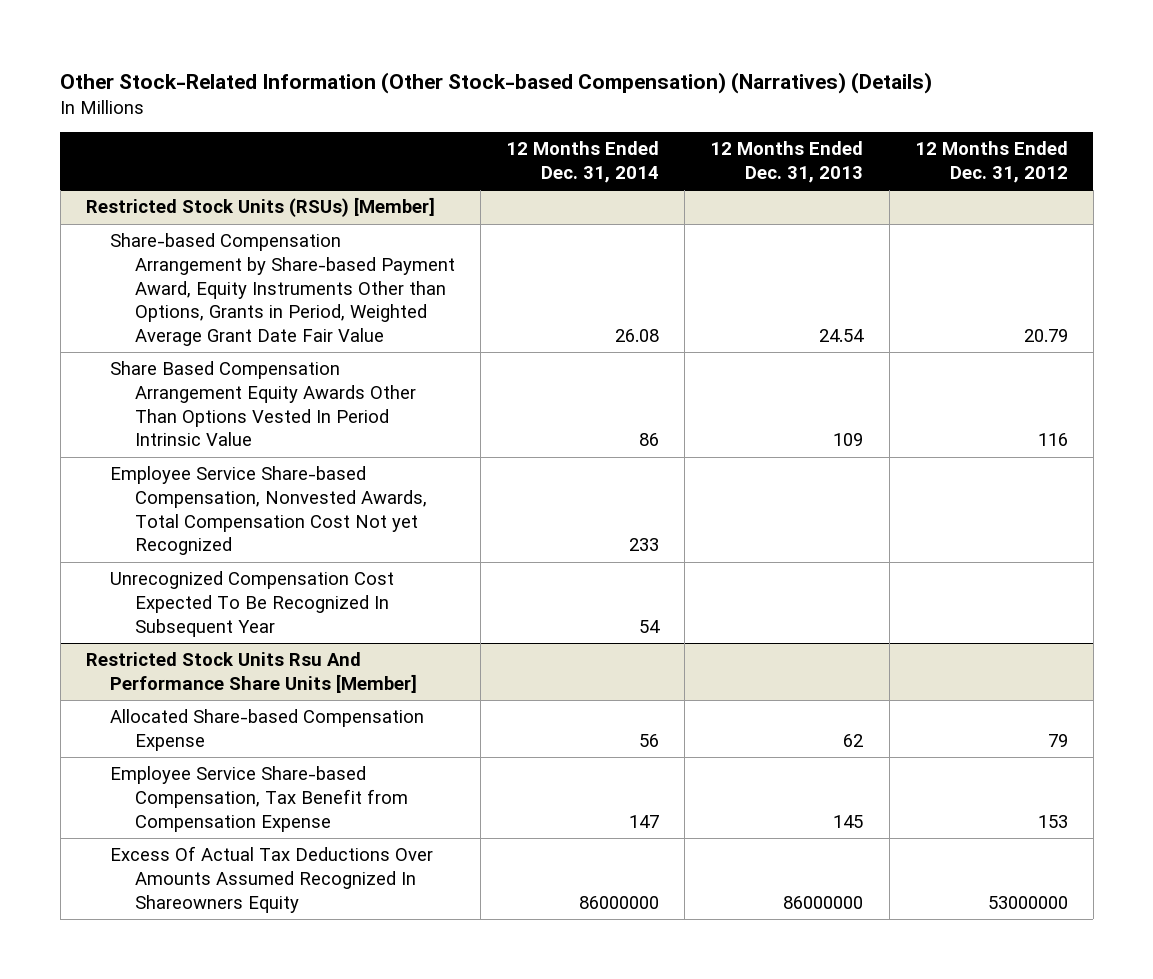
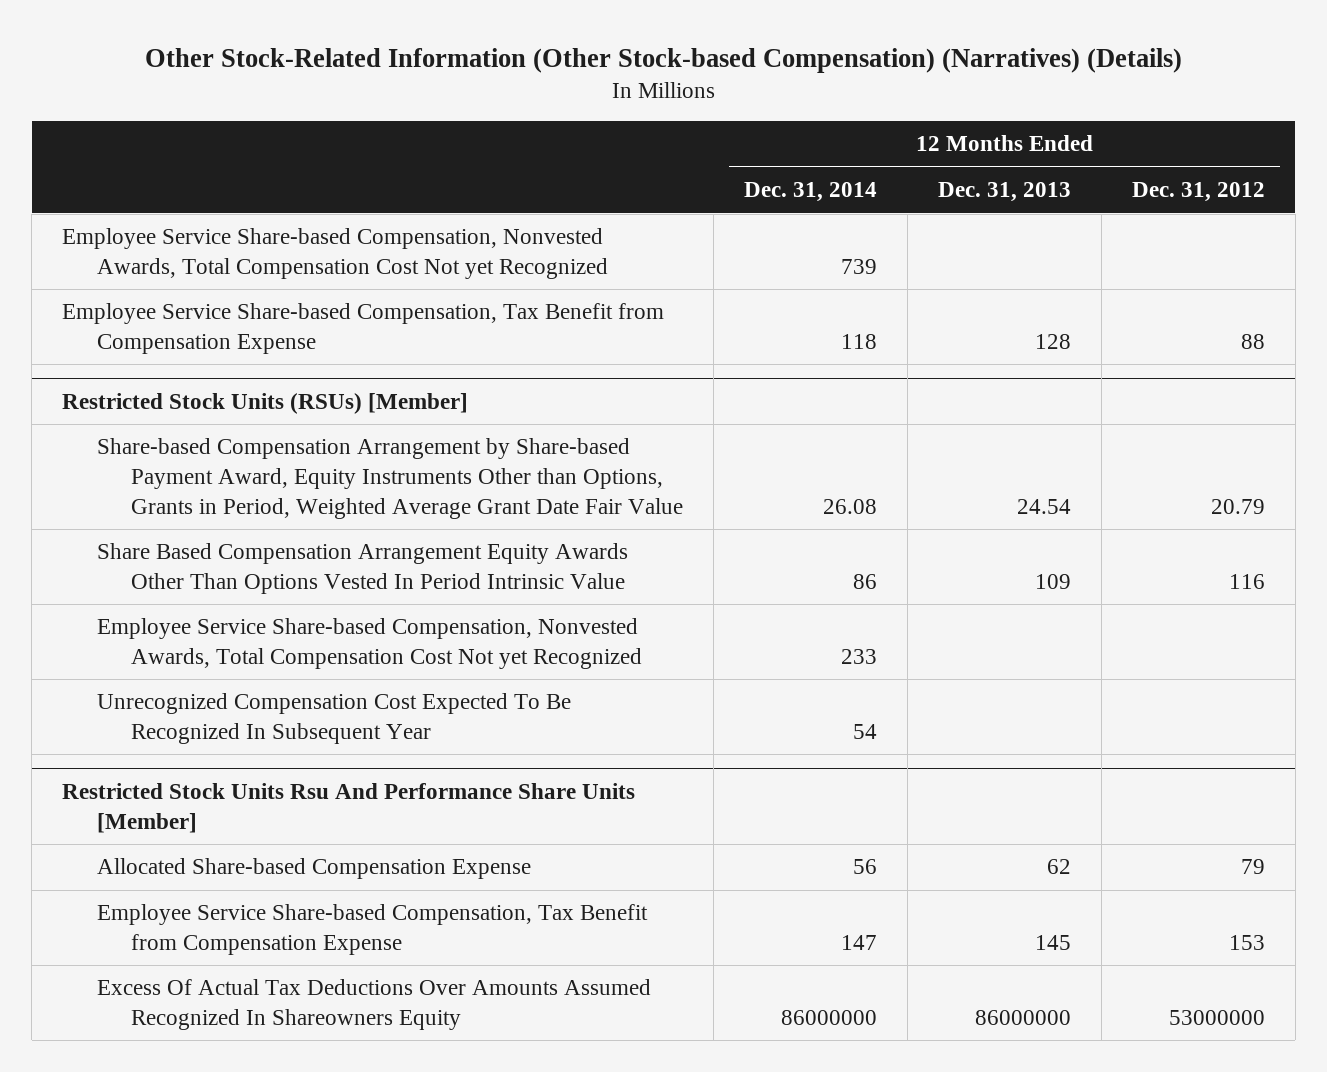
none -> [62,228,608,279] Employee Service Share-based Compensation, Nonvested Awards, Total Compensation Cost Not yet Recognized
none -> [62,303,665,354] Employee Service Share-based Compensation, Tax Benefit from Compensation Expense

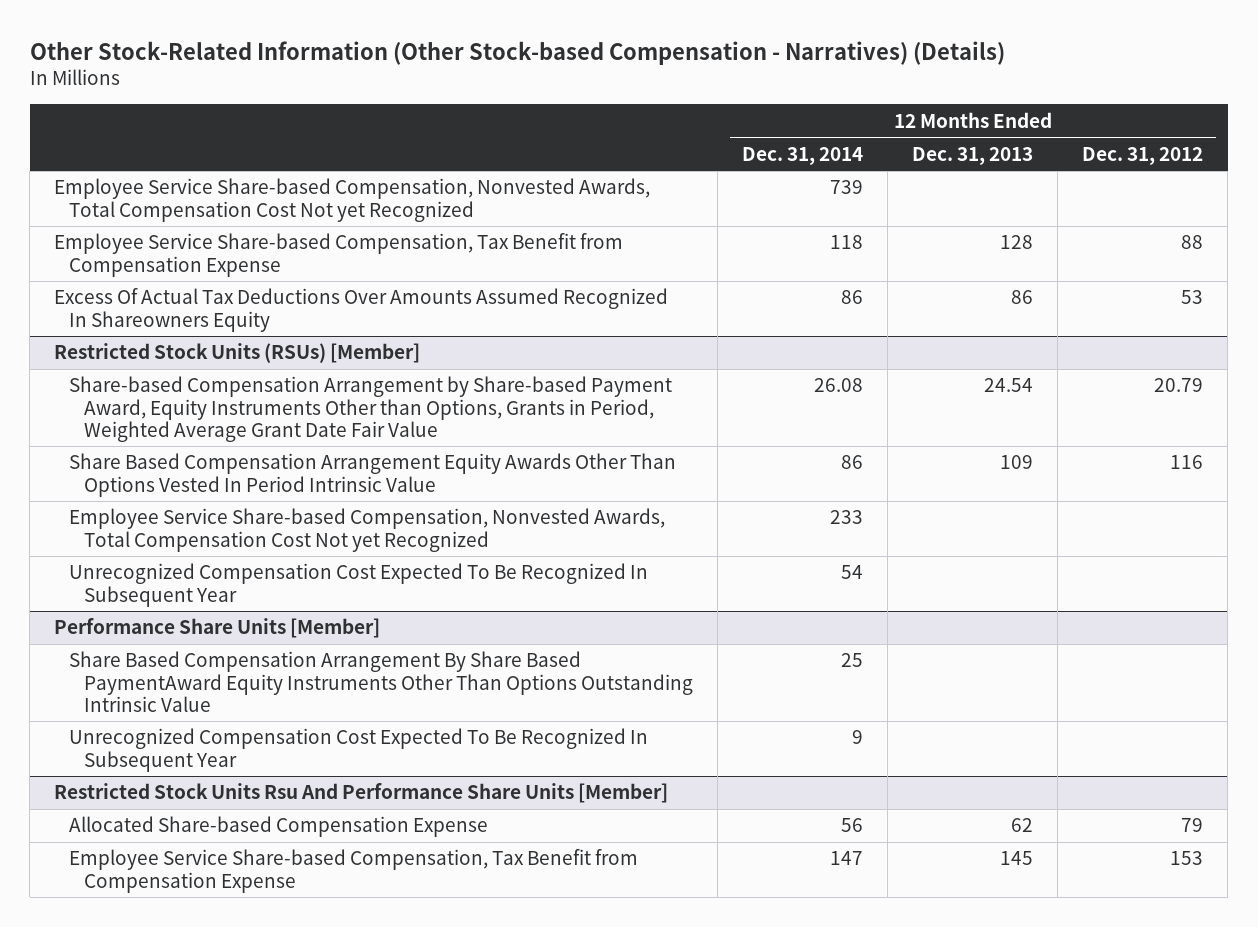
[144,48,1182,74] Other Stock-Related Information (Other Stock-based Compensation) (Narratives) (Details) -> [29,40,1005,65] Other Stock-Related Information (Other Stock-based Compensation - Narratives) (Details)
none -> [54,288,669,332] Excess Of Actual Tax Deductions Over Amounts Assumed Recognized In Shareowners Equity
none -> [54,618,381,639] Performance Share Units [Member]
none -> [69,651,693,712] Share Based Compensation Arrangement By Share Based PaymentAward Equity Instruments Other Than Options Outstanding Intrinsic Value
none -> [69,728,649,772] Unrecognized Compensation Cost Expected To Be Recognized In Subsequent Year
[96,979,651,1030] Excess Of Actual Tax Deductions Over Amounts Assumed Recognized In Shareowners Equity -> none

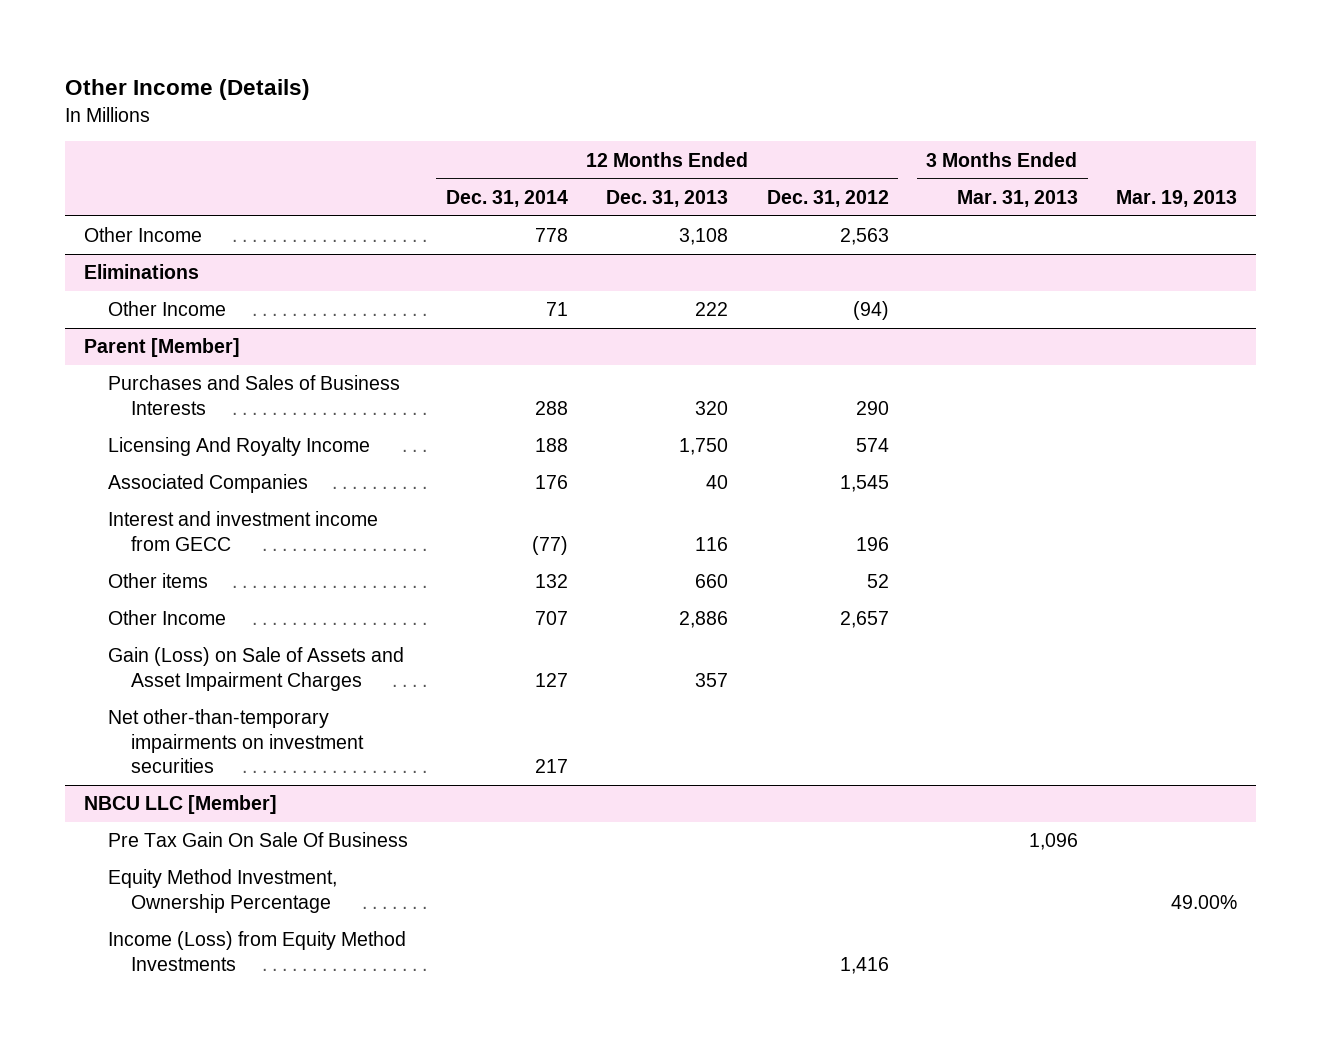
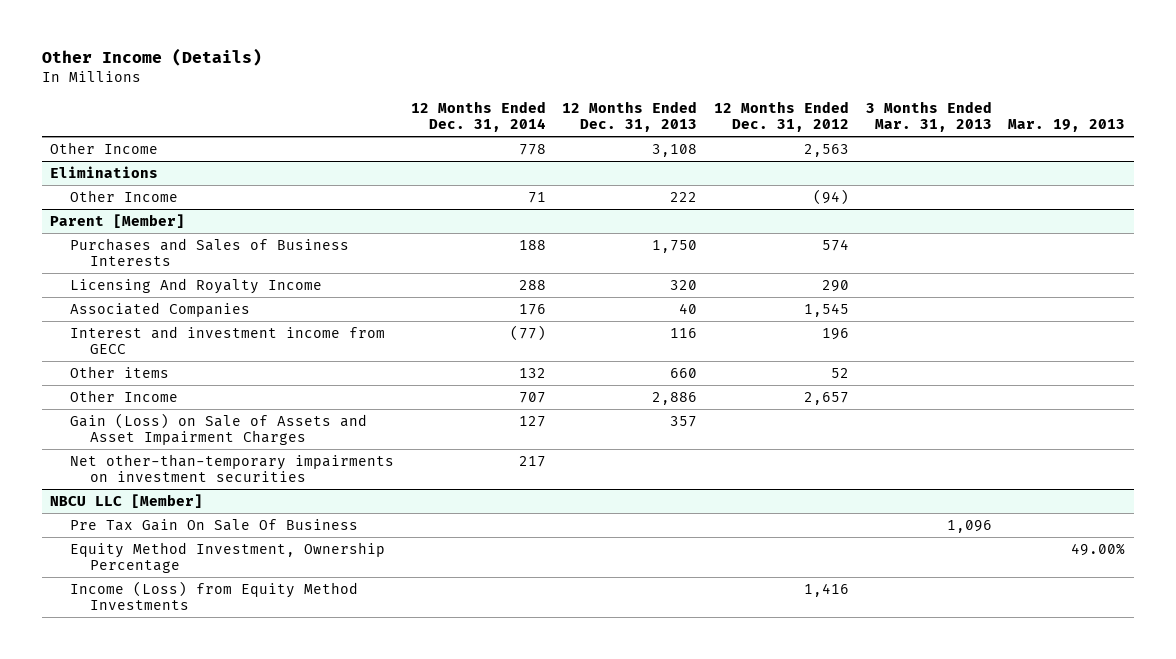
[534,400,568,415] 288 -> [518,239,546,250] 188
[695,400,729,415] 320 -> [652,239,698,253] 1,750
[855,400,889,415] 290 -> [822,238,850,251] 574
[534,438,568,453] 188 -> [518,279,546,290] 288
[679,438,729,456] 1,750 -> [670,279,698,290] 320
[855,438,889,453] 574 -> [822,279,850,292] 290

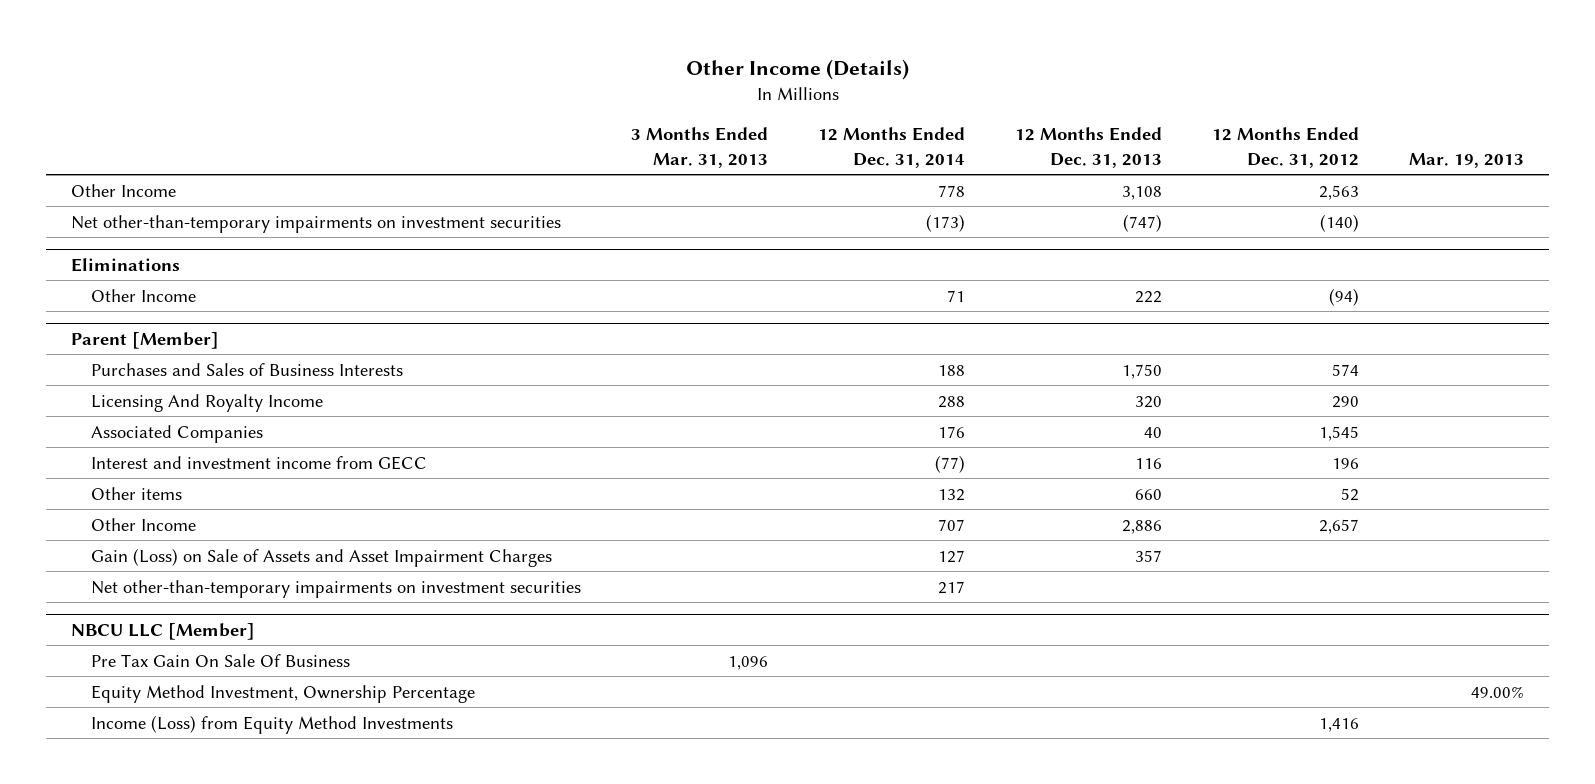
none -> [71,214,562,233] Net other-than-temporary impairments on investment securities

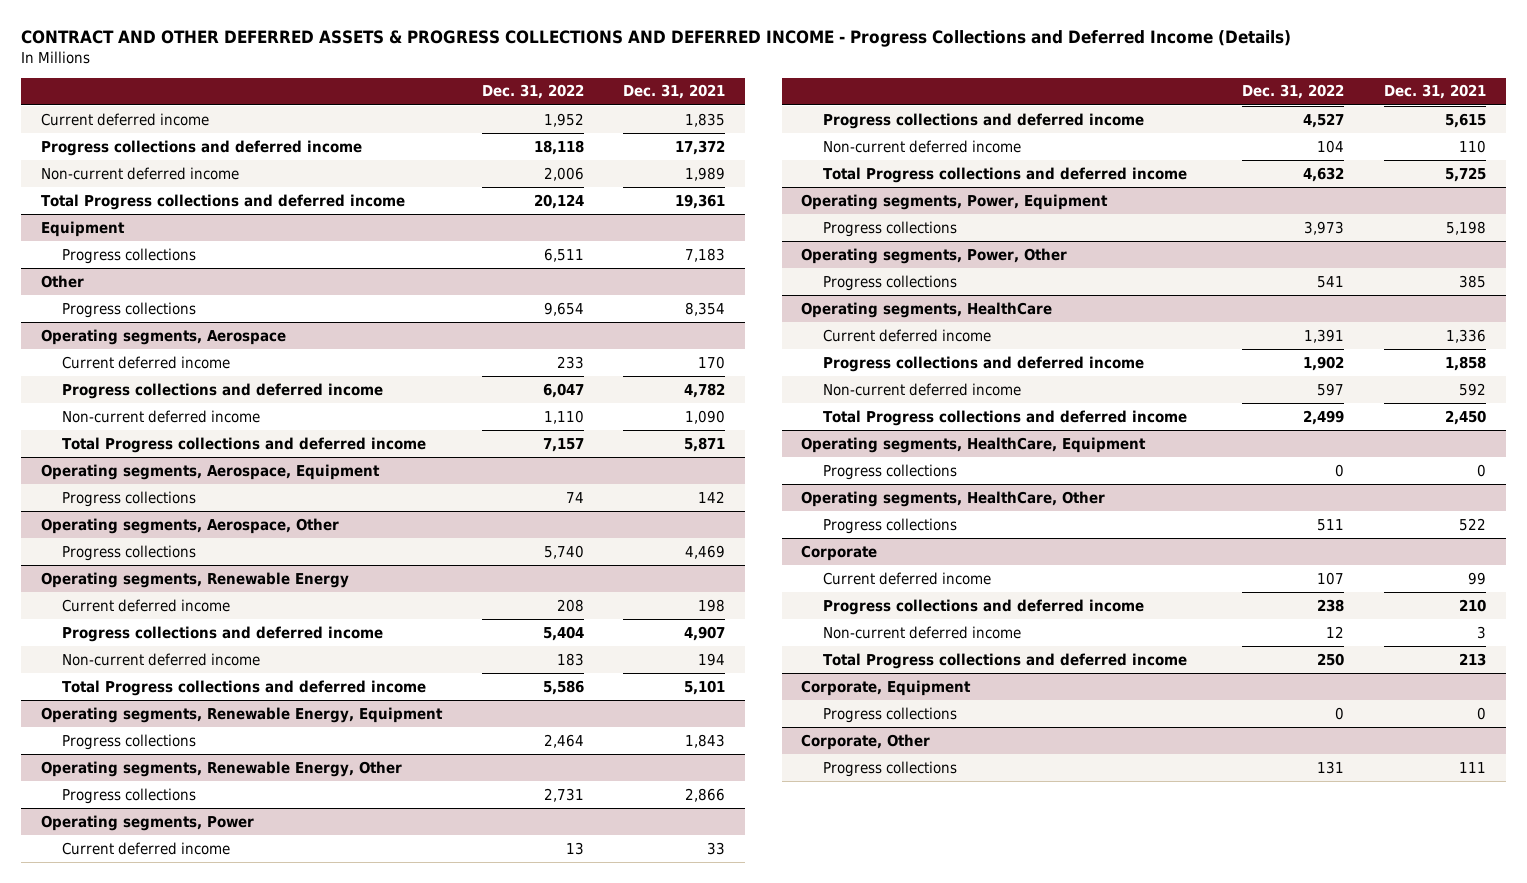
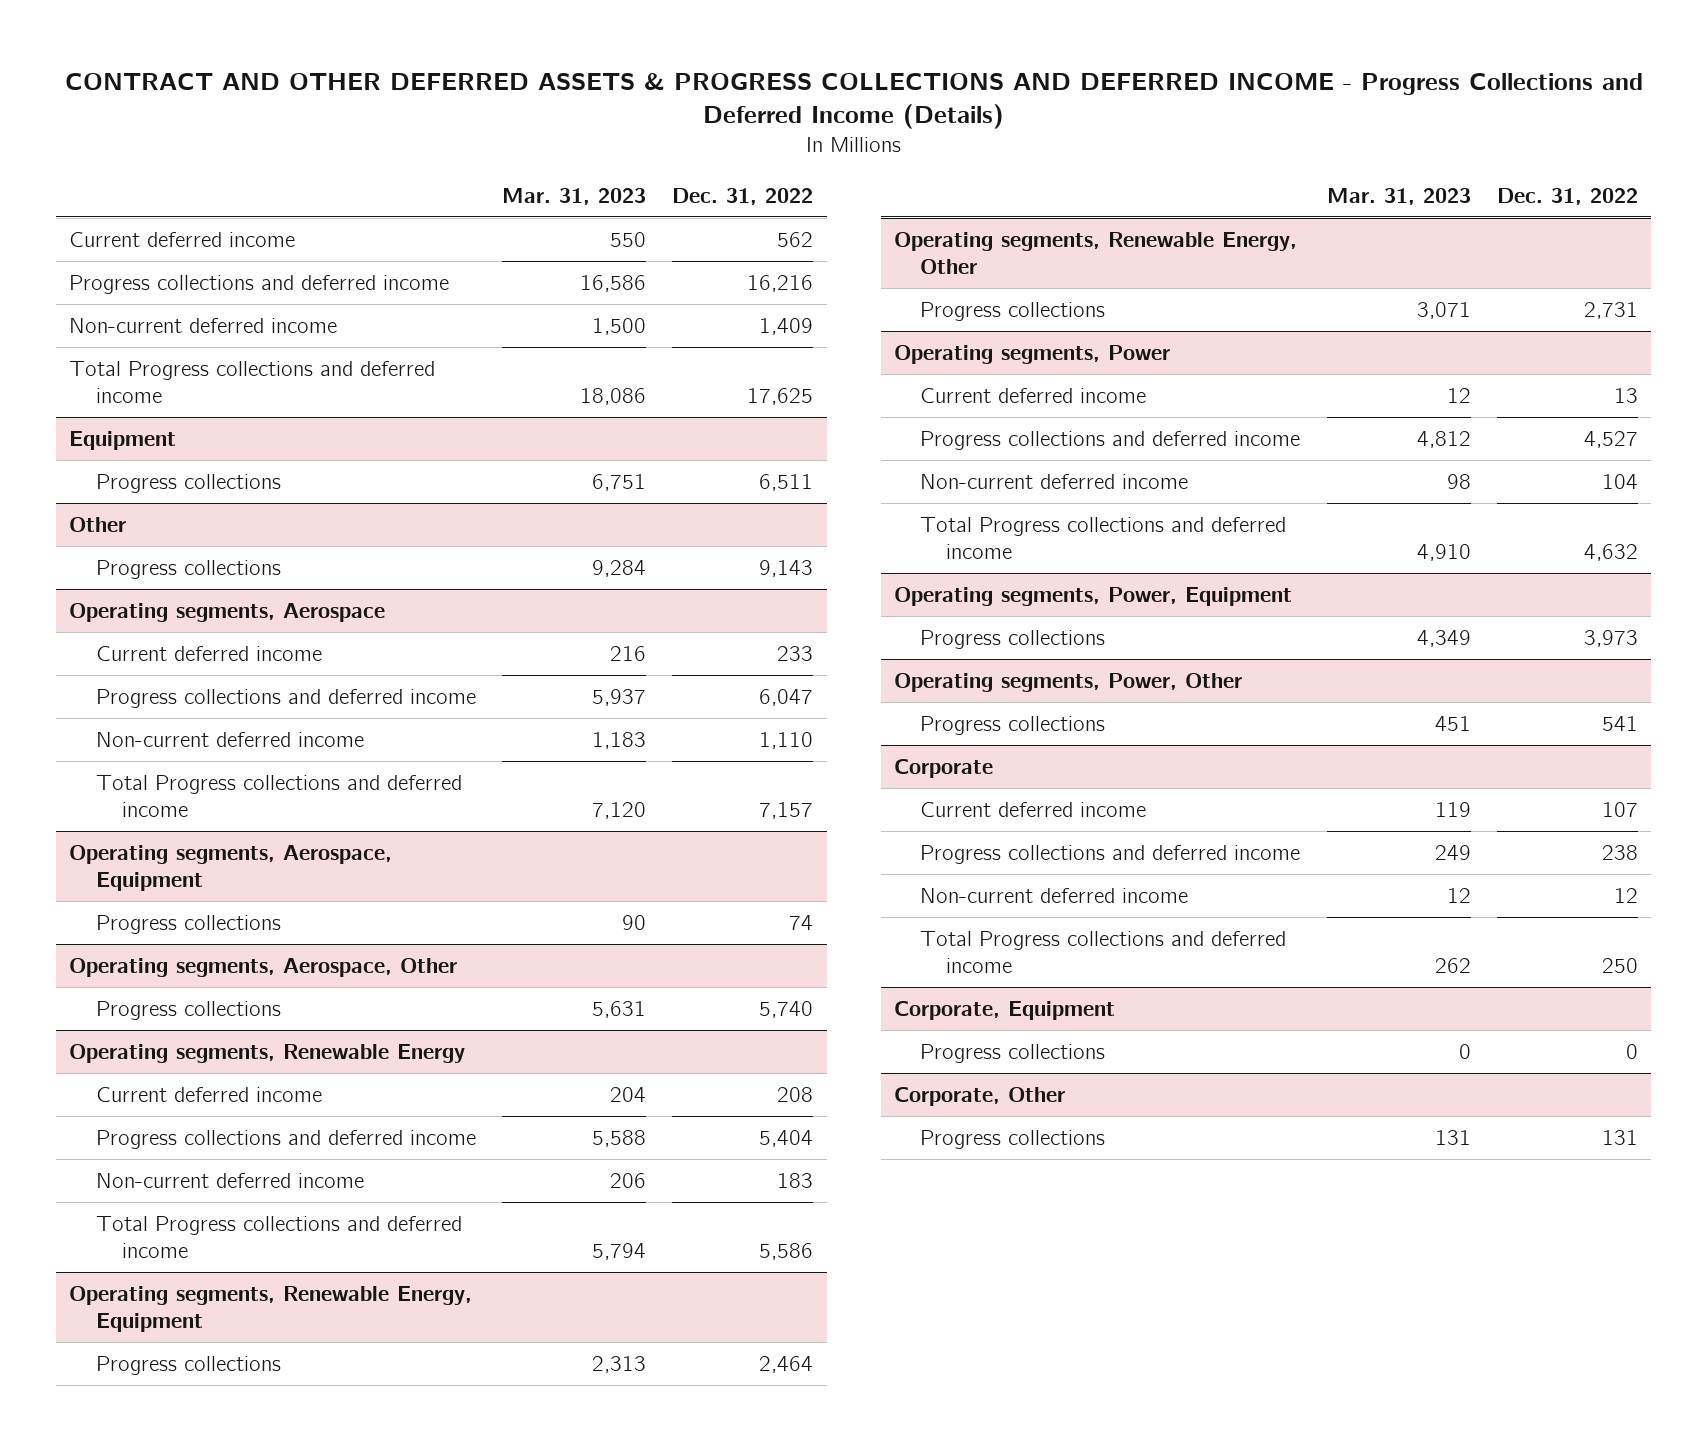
[623,84,726,100] Dec. 31, 2021 -> none
none -> [501,187,646,205] Mar. 31, 2023
[543,112,584,127] 1,952 -> [777,231,814,247] 562
[533,139,584,155] 18,118 -> [747,274,814,292] 16,216
[543,166,584,181] 2,006 -> [759,317,814,335] 1,409
[533,193,584,209] 20,124 -> [747,387,814,405] 17,625
[543,301,584,316] 9,654 -> [759,559,814,577] 9,143
[801,301,1053,318] Operating segments, HealthCare -> none
[822,328,991,342] Current deferred income -> none
[822,355,1144,372] Progress collections and deferred income -> none
[822,382,1021,396] Non-current deferred income -> none
[822,409,1187,426] Total Progress collections and deferred income -> none
[801,436,1147,453] Operating segments, HealthCare, Equipment -> none
[822,463,957,480] Progress collections -> none
[801,490,1106,507] Operating segments, HealthCare, Other -> none
[822,517,957,534] Progress collections -> none

